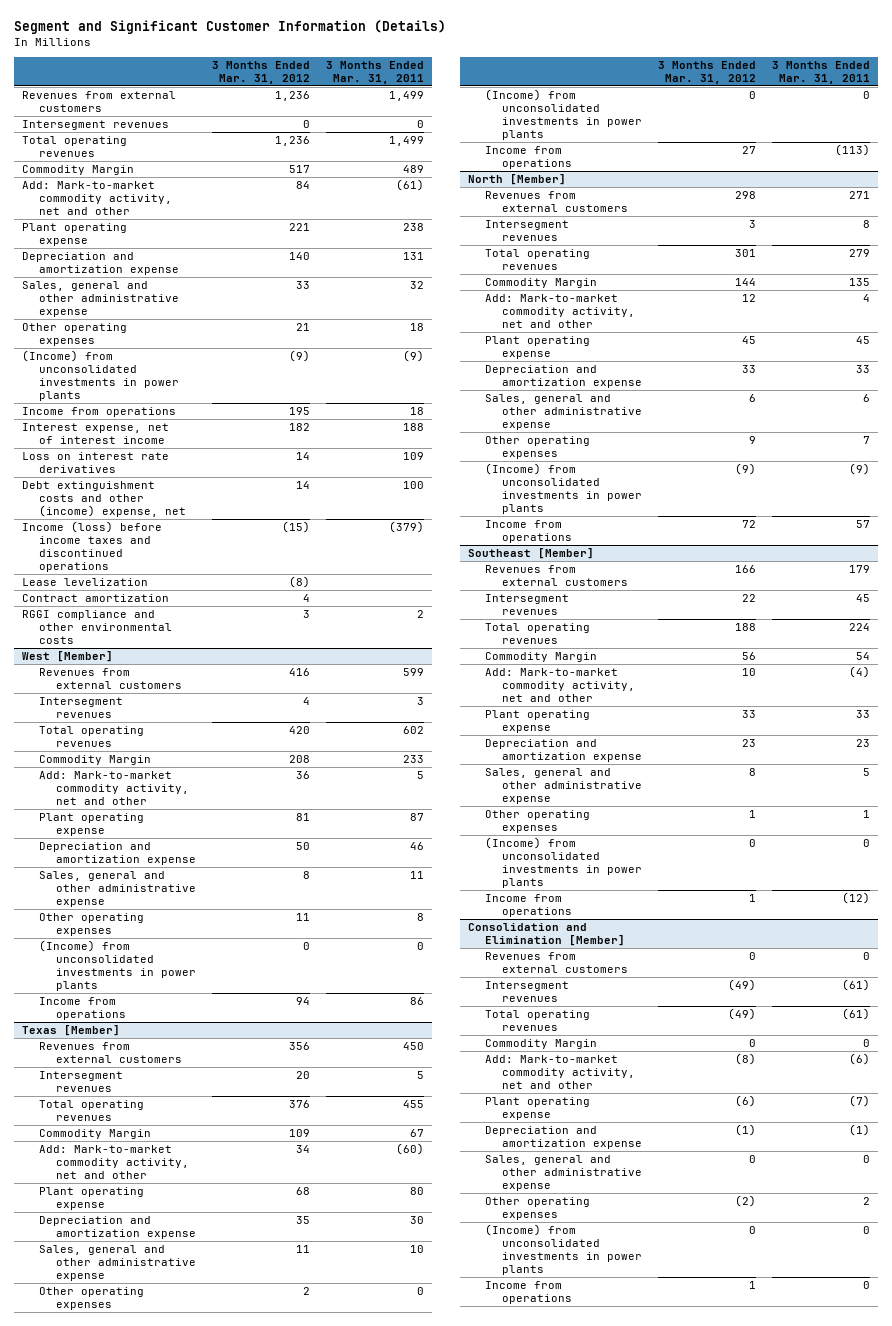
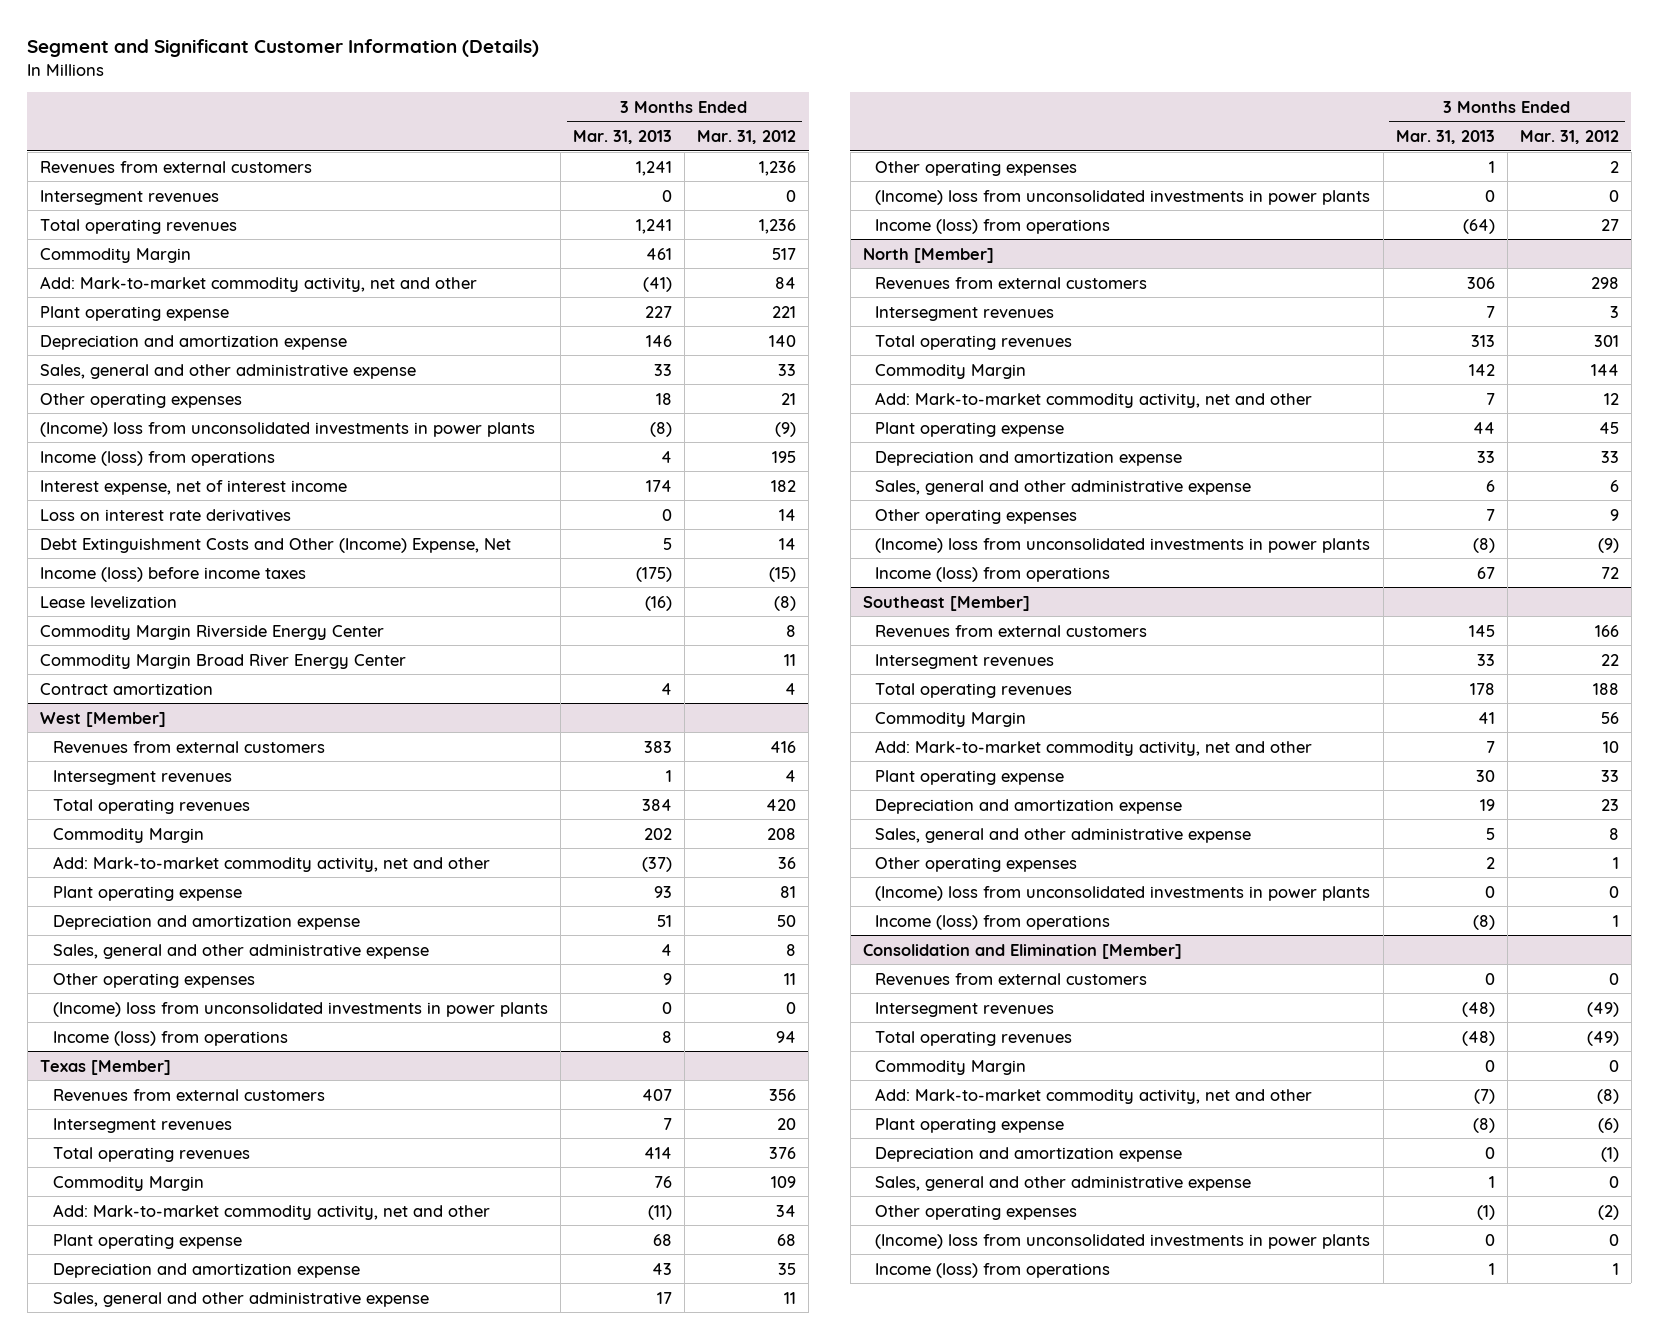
[325,60,424,84] 3 Months Ended Mar. 31, 2011 -> none
none -> [572,130,672,145] Mar. 31, 2013
[21,350,179,401] (Income) from unconsolidated investments in power plants -> [39,421,535,437] (Income) loss from unconsolidated investments in power plants
[21,407,176,418] Income from operations -> [39,450,275,466] Income (loss) from operations
[21,481,186,517] Debt extinguishment costs and other (income) expense, net -> [39,537,511,553] Debt Extinguishment Costs and Other (Income) Expense, Net
[21,521,162,572] Income (loss) before income taxes and discontinued operations -> [39,566,306,582] Income (loss) before income taxes
none -> [39,624,384,640] Commodity Margin Riverside Energy Center
none -> [39,653,406,669] Commodity Margin Broad River Energy Center
[21,610,172,644] RGGI compliance and other environmental costs -> none
[38,940,197,991] (Income) from unconsolidated investments in power plants -> [52,1001,548,1017] (Income) loss from unconsolidated investments in power plants
[38,997,127,1021] Income from operations -> [52,1030,288,1046] Income (loss) from operations
[484,89,642,140] (Income) from unconsolidated investments in power plants -> [875,189,1371,205] (Income) loss from unconsolidated investments in power plants
[484,146,572,170] Income from operations -> [875,218,1111,234] Income (loss) from operations
[484,463,642,514] (Income) from unconsolidated investments in power plants -> [875,537,1371,553] (Income) loss from unconsolidated investments in power plants
[484,520,572,544] Income from operations -> [875,566,1111,582] Income (loss) from operations
[484,837,642,888] (Income) from unconsolidated investments in power plants -> [875,885,1371,901] (Income) loss from unconsolidated investments in power plants
[484,894,572,918] Income from operations -> [875,914,1111,930] Income (loss) from operations
[484,1224,642,1275] (Income) from unconsolidated investments in power plants -> [875,1233,1371,1249] (Income) loss from unconsolidated investments in power plants
[484,1281,572,1305] Income from operations -> [875,1262,1111,1278] Income (loss) from operations

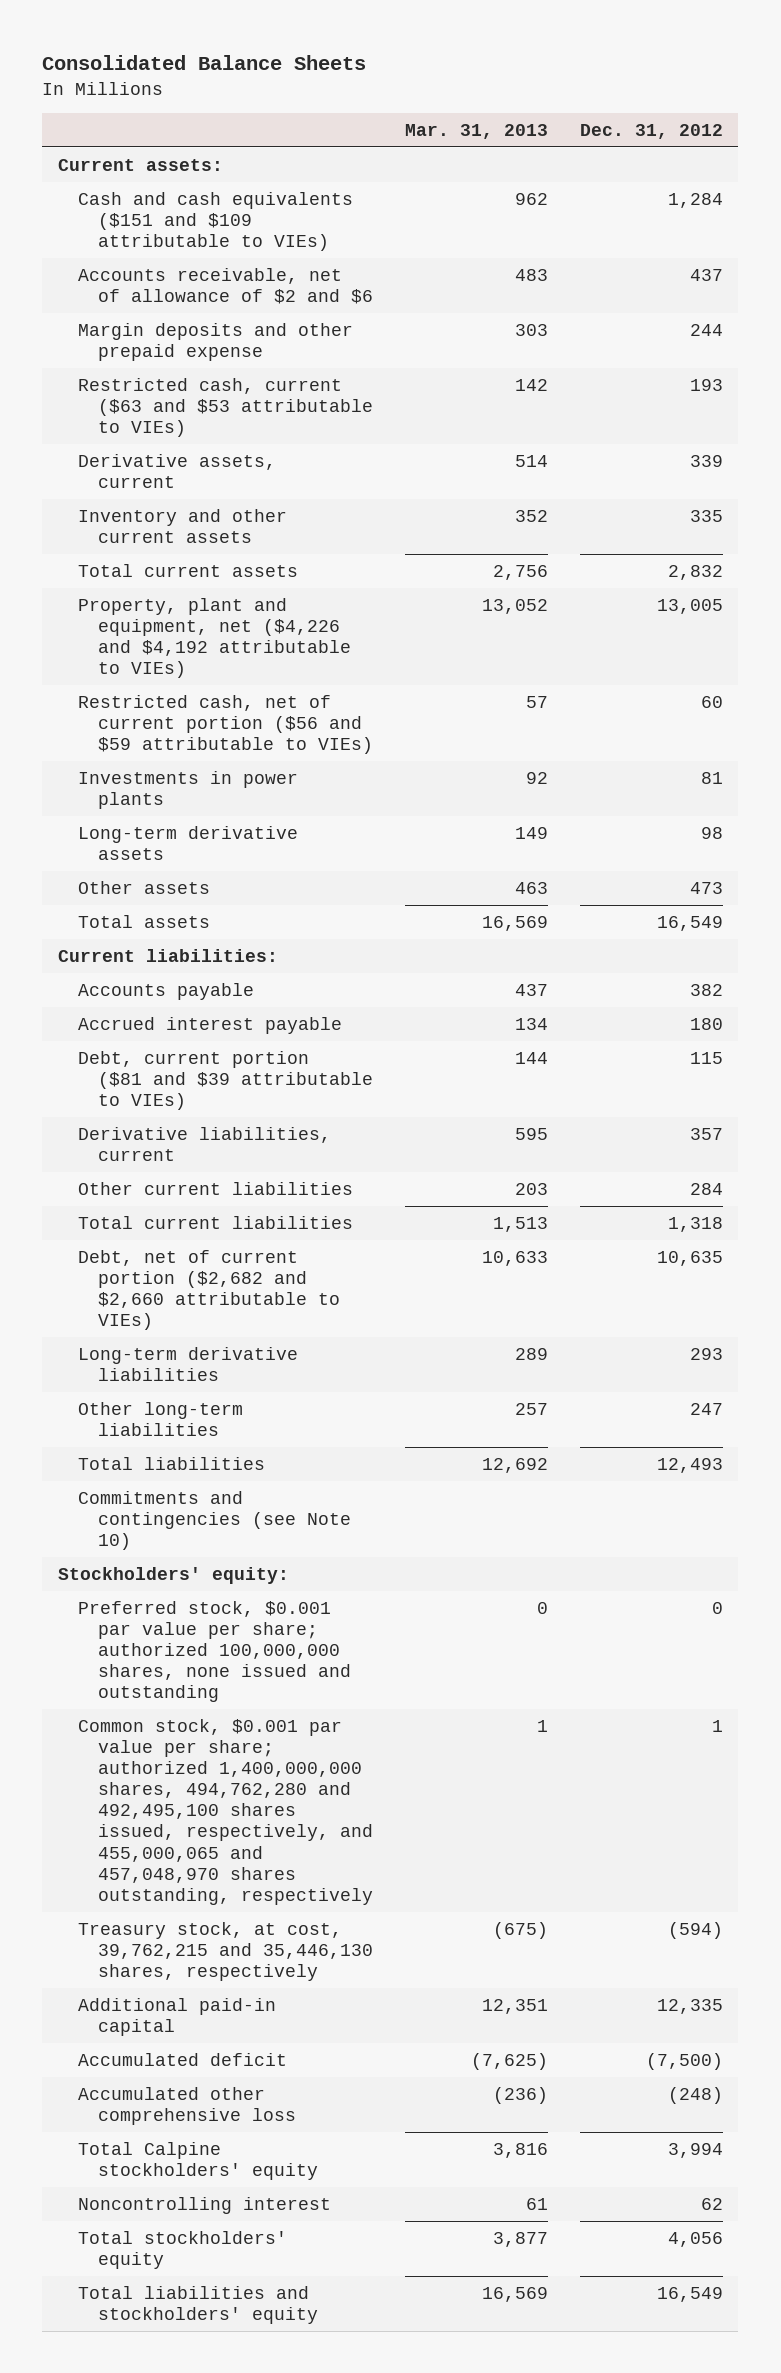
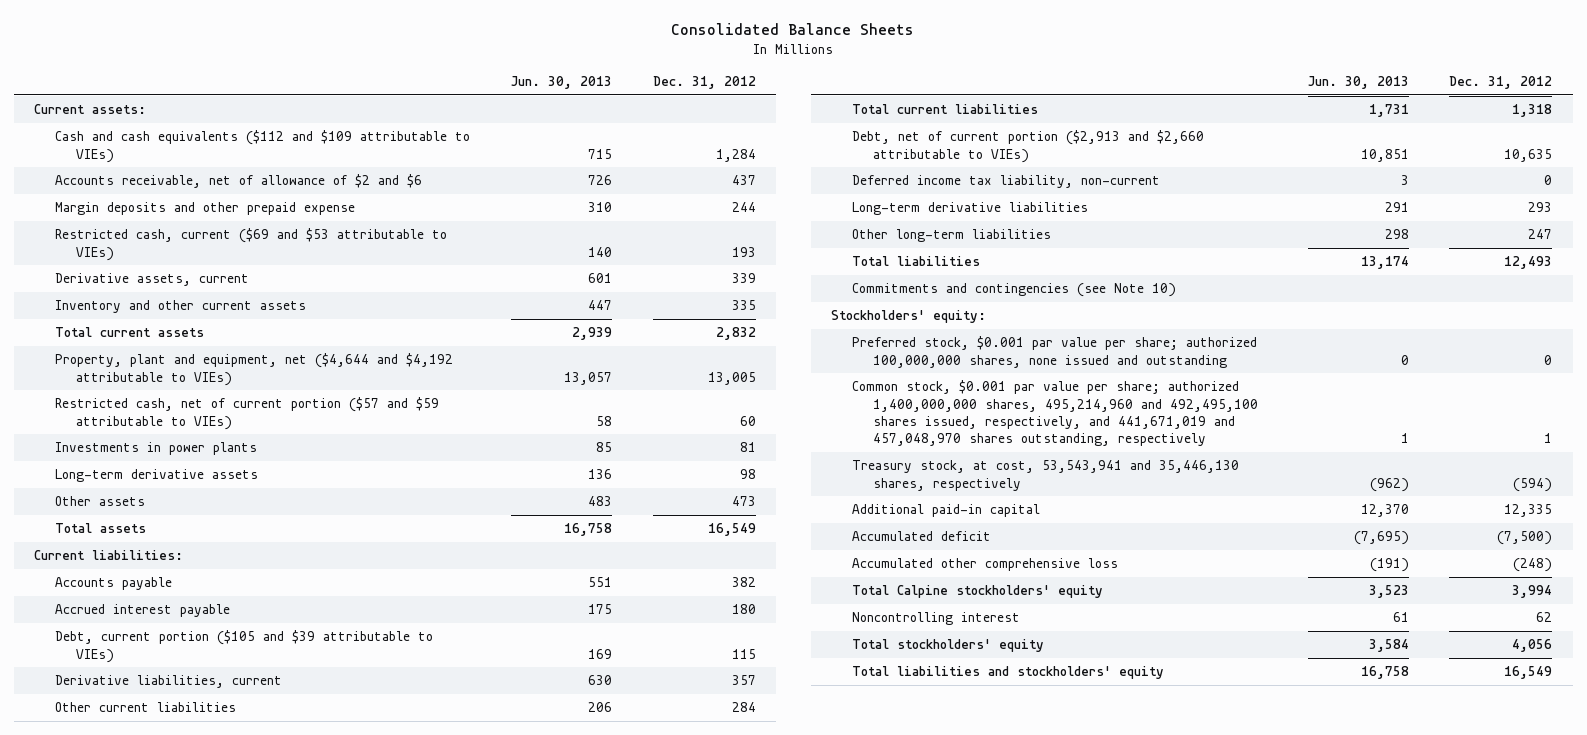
[404,123,548,139] Mar. 31, 2013 -> none
none -> [511,75,613,89] Jun. 30, 2013
[78,191,354,252] Cash and cash equivalents ($151 and $109 attributable to VIEs) -> [55,130,471,163] Cash and cash equivalents ($112 and $109 attributable to VIEs)
[78,377,374,438] Restricted cash, current ($63 and $53 attributable to VIEs) -> [55,228,448,261] Restricted cash, current ($69 and $53 attributable to VIEs)
[78,597,352,679] Property, plant and equipment, net ($4,226 and $4,192 attributable to VIEs) -> [55,353,454,386] Property, plant and equipment, net ($4,644 and $4,192 attributable to VIEs)
[78,694,374,755] Restricted cash, net of current portion ($56 and $59 attributable to VIEs) -> [55,397,440,430] Restricted cash, net of current portion ($57 and $59 attributable to VIEs)
[78,1050,374,1111] Debt, current portion ($81 and $39 attributable to VIEs) -> [55,630,434,663] Debt, current portion ($105 and $39 attributable to VIEs)
[78,1249,341,1331] Debt, net of current portion ($2,682 and $2,660 attributable to VIEs) -> [851,130,1204,163] Debt, net of current portion ($2,913 and $2,660 attributable to VIEs)
none -> [851,175,1160,189] Deferred income tax liability, non-current
[78,1718,374,1905] Common stock, $0.001 par value per share; authorized 1,400,000,000 shares, 494,762,280 and 492,495,100 shares issued, respectively, and 455,000,065 and 457,048,970 shares outstanding, respectively -> [851,380,1258,447] Common stock, $0.001 par value per share; authorized 1,400,000,000 shares, 495,214,960 and 492,495,100 shares issued, respectively, and 441,671,019 and 457,048,970 shares outstanding, respectively
[78,1921,374,1982] Treasury stock, at cost, 39,762,215 and 35,446,130 shares, respectively -> [851,460,1239,491] Treasury stock, at cost, 53,543,941 and 35,446,130 shares, respectively

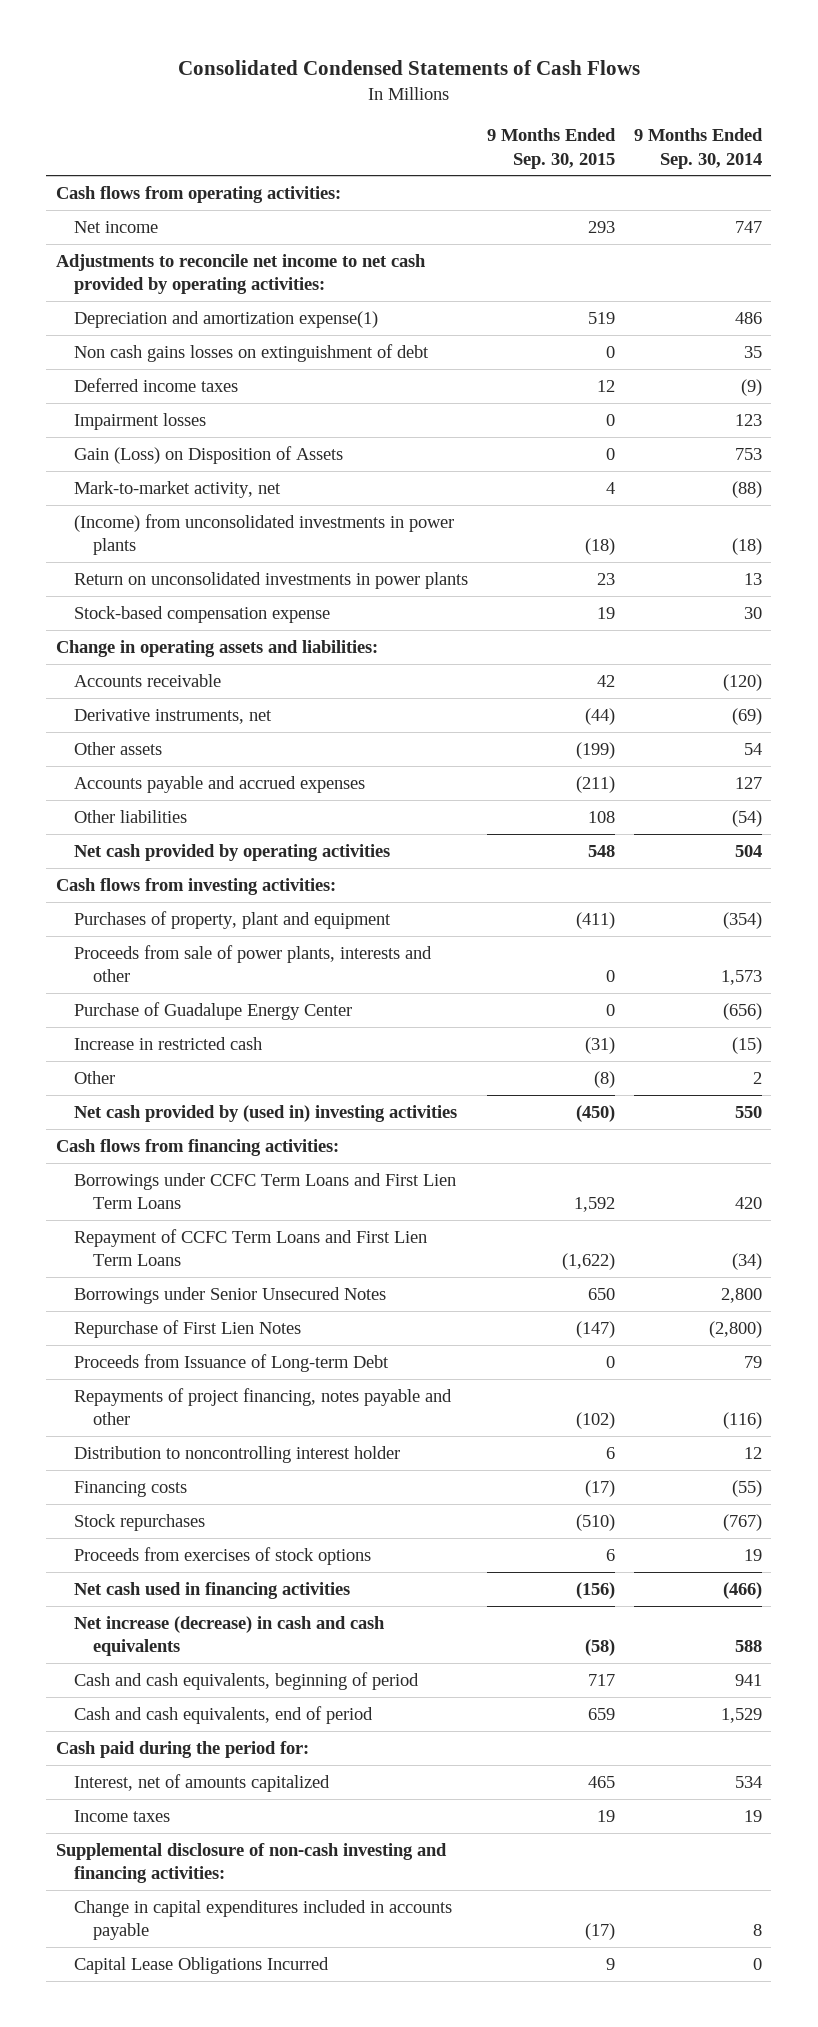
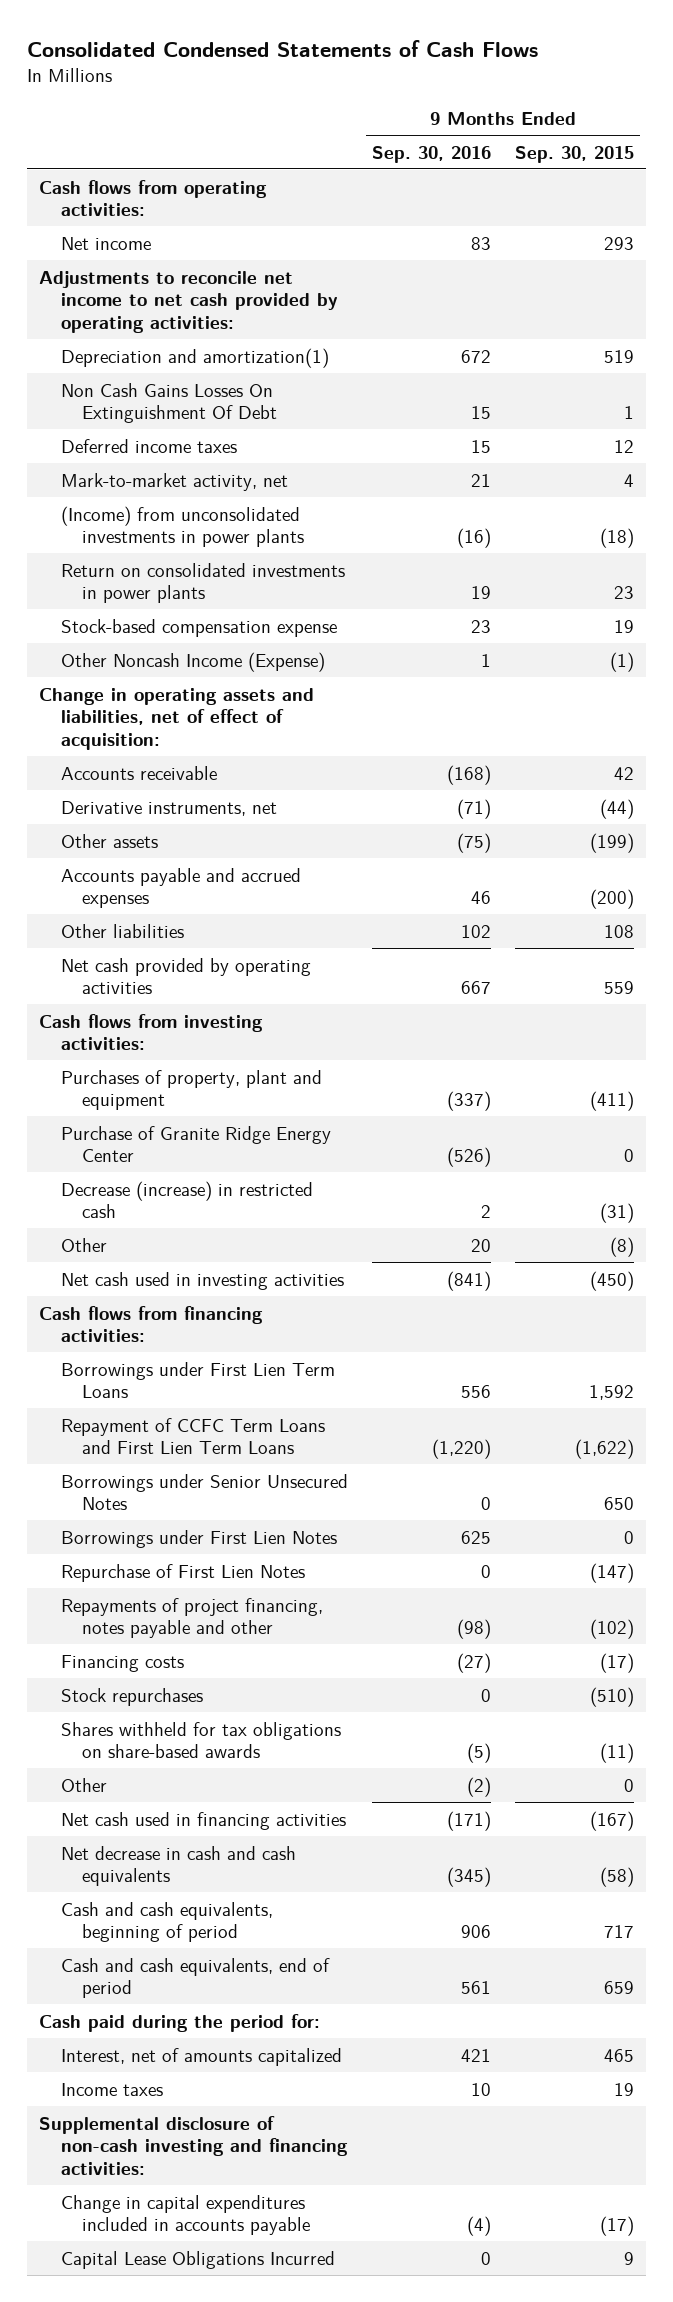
[634,127,764,169] 9 Months Ended Sep. 30, 2014 -> none
none -> [371,145,491,163] Sep. 30, 2016
[74,310,379,328] Depreciation and amortization expense(1) -> [60,347,329,368] Depreciation and amortization(1)
[74,343,430,362] Non cash gains losses on extinguishment of debt -> [60,382,278,424] Non Cash Gains Losses On Extinguishment Of Debt
[606,345,616,358] 0 -> [624,406,635,420] 1
[74,412,207,430] Impairment losses -> none
[74,445,344,464] Gain (Loss) on Disposition of Assets -> none
[74,571,469,589] Return on unconsolidated investments in power plants -> [60,562,345,604] Return on consolidated investments in power plants
none -> [60,651,325,672] Other Noncash Income (Expense)
[55,639,378,657] Change in operating assets and liabilities: -> [39,687,315,750] Change in operating assets and liabilities, net of effect of acquisition:
[576,775,616,793] (211) -> [590,889,635,910] (200)
[588,844,616,857] 548 -> [604,981,635,995] 559
[74,944,433,983] Proceeds from sale of power plants, interests and other -> none
[74,1001,353,1020] Purchase of Guadalupe Energy Center -> [60,1125,331,1163] Purchase of Granite Ridge Energy Center
[74,1036,263,1050] Increase in restricted cash -> [60,1180,313,1219] Decrease (increase) in restricted cash
[74,1104,458,1122] Net cash provided by (used in) investing activities -> [60,1271,344,1290] Net cash used in investing activities
[74,1172,457,1210] Borrowings under CCFC Term Loans and First Lien Term Loans -> [60,1361,335,1399] Borrowings under First Lien Term Loans
none -> [60,1529,337,1548] Borrowings under First Lien Notes
[74,1353,390,1372] Proceeds from Issuance of Long-term Debt -> none
[74,1445,401,1463] Distribution to noncontrolling interest holder -> none
[74,1546,372,1565] Proceeds from exercises of stock options -> none
none -> [60,1721,341,1759] Shares withheld for tax obligations on share-based awards
none -> [60,1777,107,1792] Other
[576,1581,616,1599] (156) -> [590,1810,635,1831] (167)
[74,1615,386,1657] Net increase (decrease) in cash and cash equivalents -> [60,1845,296,1887] Net decrease in cash and cash equivalents

